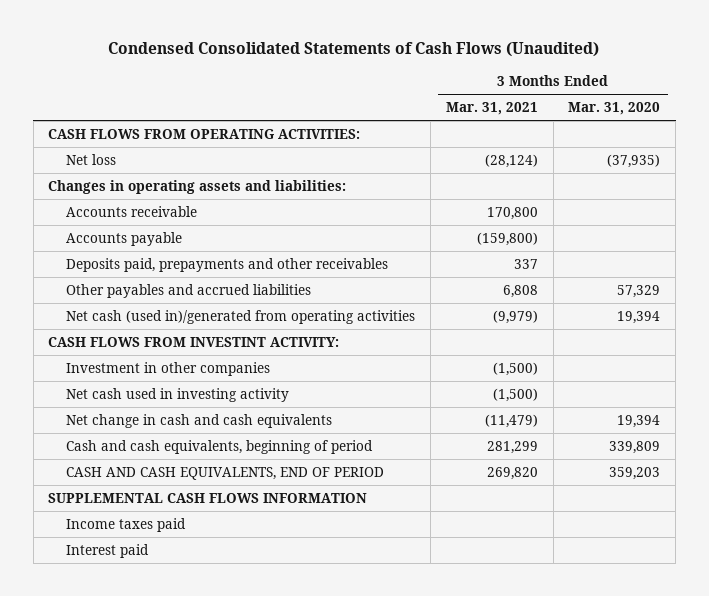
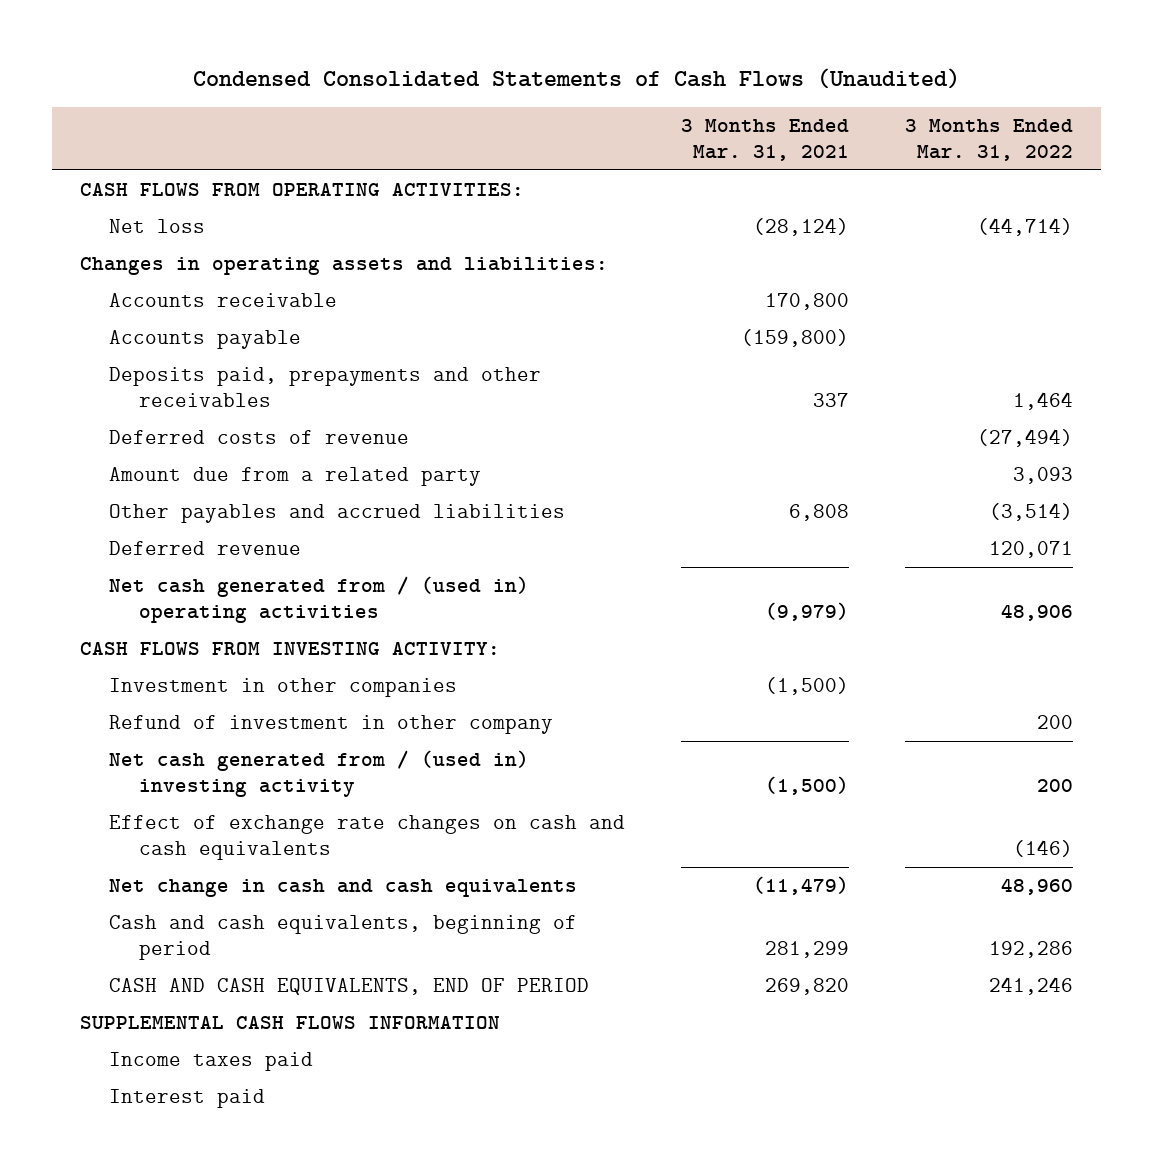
[568,102,661,116] Mar. 31, 2020 -> none
none -> [904,119,1073,161] 3 Months Ended Mar. 31, 2022
none -> [109,430,410,445] Deferred costs of revenue
none -> [109,467,482,487] Amount due from a related party
none -> [109,541,302,556] Deferred revenue
[66,310,416,325] Net cash (used in)/generated from operating activities -> [109,576,530,623] Net cash generated from / (used in) operating activities
[48,337,340,348] CASH FLOWS FROM INVESTINT ACTIVITY: -> [80,642,501,656] CASH FLOWS FROM INVESTING ACTIVITY:
none -> [109,715,554,735] Refund of investment in other company
[66,388,290,403] Net cash used in investing activity -> [109,750,530,797] Net cash generated from / (used in) investing activity
none -> [109,815,626,860] Effect of exchange rate changes on cash and cash equivalents

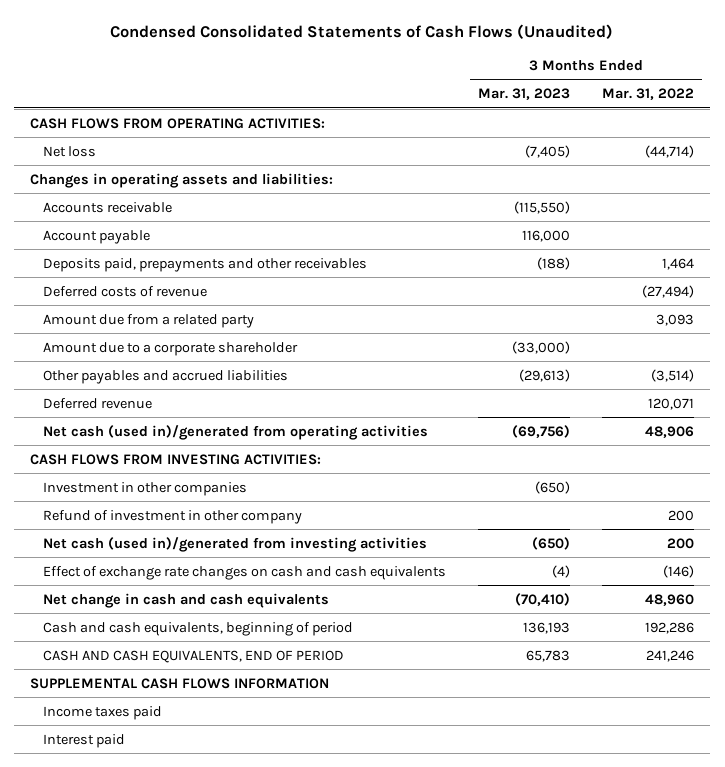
[681,119,850,161] 3 Months Ended Mar. 31, 2021 -> none
none -> [478,88,571,101] Mar. 31, 2023
[109,330,302,350] Accounts payable -> [43,229,151,244] Account payable
none -> [43,341,299,356] Amount due to a corporate shareholder
[109,576,530,623] Net cash generated from / (used in) operating activities -> [43,424,429,440] Net cash (used in)/generated from operating activities
[80,642,501,656] CASH FLOWS FROM INVESTING ACTIVITY: -> [30,453,322,465] CASH FLOWS FROM INVESTING ACTIVITIES:
[109,750,530,797] Net cash generated from / (used in) investing activity -> [43,536,428,552] Net cash (used in)/generated from investing activities

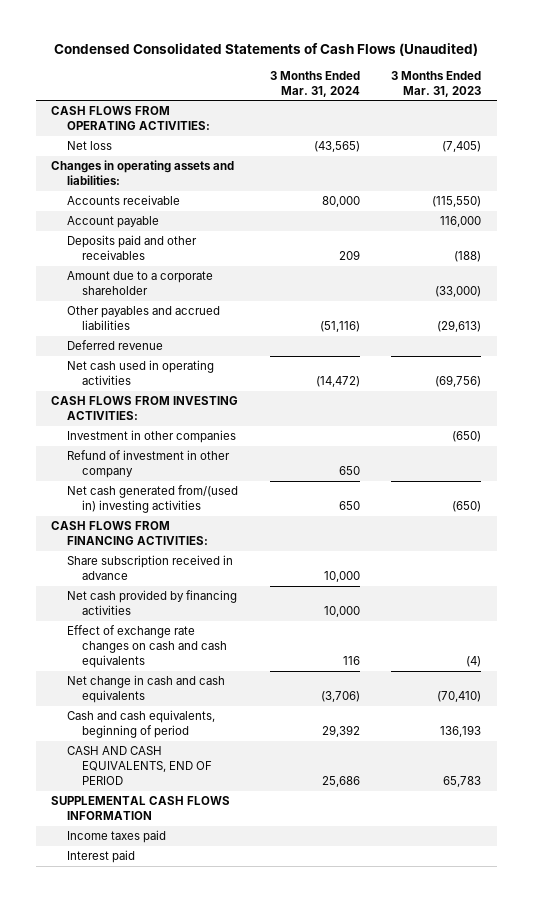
[602,88,695,101] Mar. 31, 2022 -> none
none -> [269,70,360,97] 3 Months Ended Mar. 31, 2024
[43,285,208,297] Deferred costs of revenue -> none
[43,313,255,328] Amount due from a related party -> none
[43,257,368,272] Deposits paid, prepayments and other receivables -> [66,235,197,261] Deposits paid and other receivables
[43,424,429,440] Net cash (used in)/generated from operating activities -> [66,360,214,386] Net cash used in operating activities
[43,536,428,552] Net cash (used in)/generated from investing activities -> [66,485,238,514] Net cash generated from/(used in) investing activities
none -> [51,521,208,546] CASH FLOWS FROM FINANCING ACTIVITIES:
none -> [66,555,233,581] Share subscription received in advance
none -> [66,590,237,616] Net cash provided by financing activities

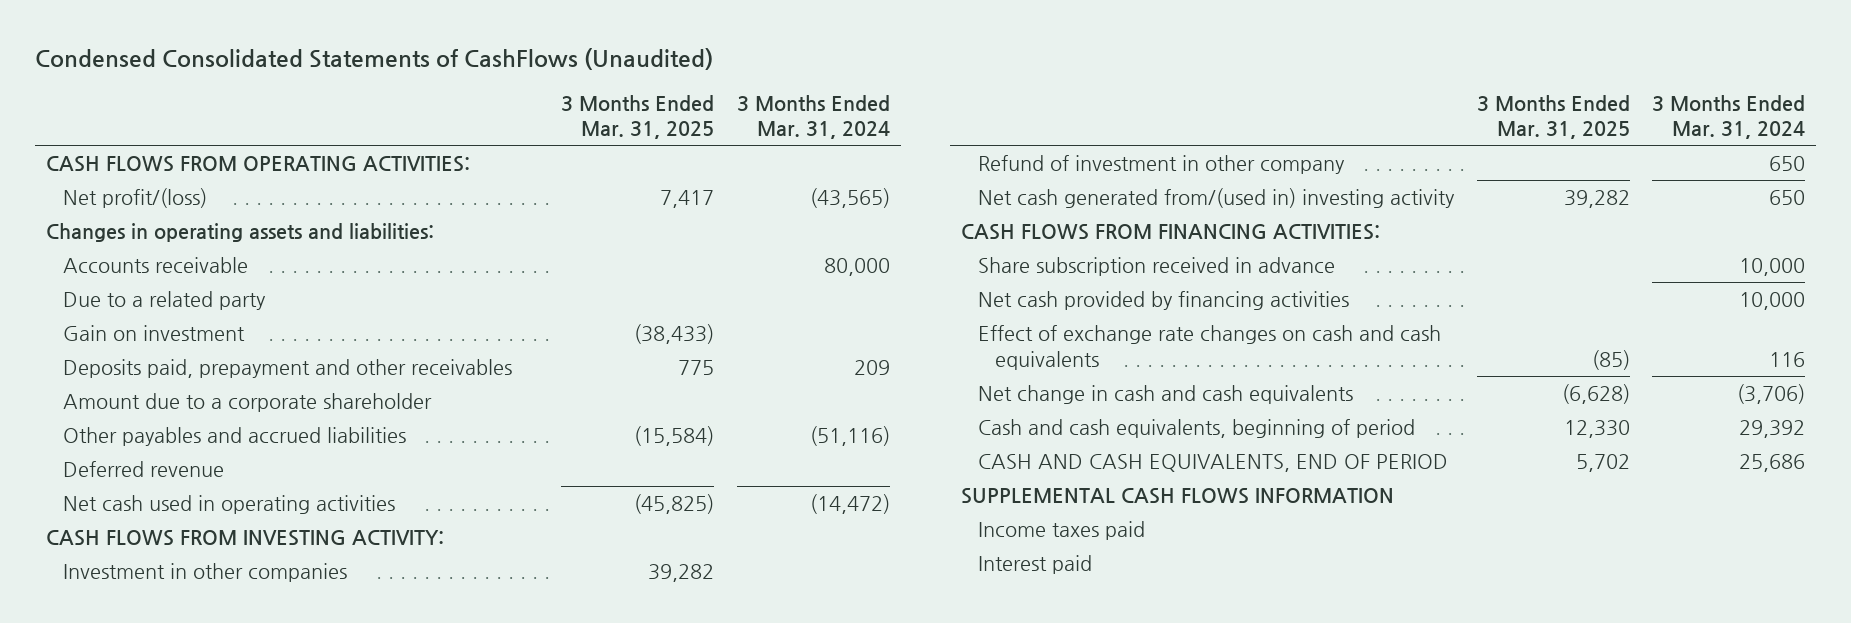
[54,42,479,56] Condensed Consolidated Statements of Cash Flows (Unaudited) -> [34,47,713,70] Condensed Consolidated Statements of CashFlows (Unaudited)
[391,70,482,97] 3 Months Ended Mar. 31, 2023 -> none
none -> [561,94,715,140] 3 Months Ended Mar. 31, 2025
[66,141,112,151] Net loss -> [62,188,207,209] Net profit/(loss)
[66,216,159,229] Account payable -> none
none -> [62,291,266,311] Due to a related party
none -> [62,325,245,342] Gain on investment
[66,235,197,261] Deposits paid and other receivables -> [62,359,512,379] Deposits paid, prepayment and other receivables
[51,396,239,421] CASH FLOWS FROM INVESTING ACTIVITIES: -> [46,530,445,547] CASH FLOWS FROM INVESTING ACTIVITY:
[66,485,238,514] Net cash generated from/(used in) investing activities -> [978,188,1456,209] Net cash generated from/(used in) investing activity

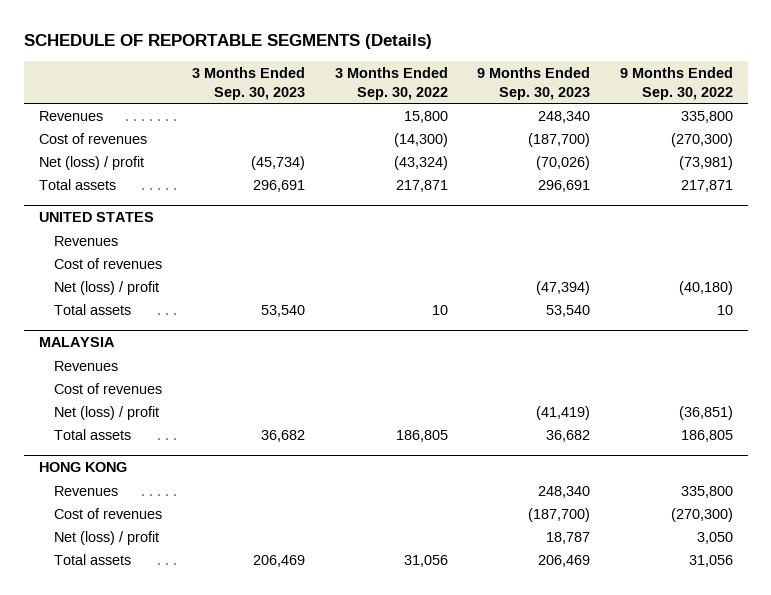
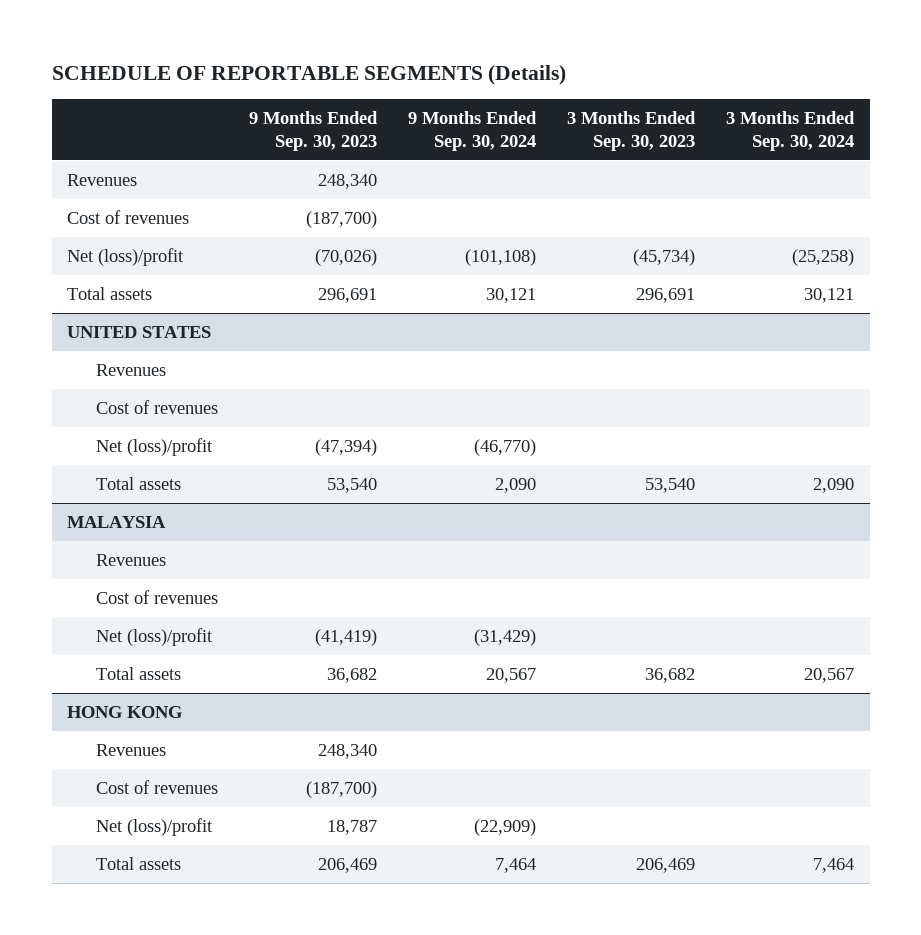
[334,66,448,100] 3 Months Ended Sep. 30, 2022 -> none
[619,66,733,100] 9 Months Ended Sep. 30, 2022 -> none
none -> [407,110,537,152] 9 Months Ended Sep. 30, 2024
none -> [726,110,856,152] 3 Months Ended Sep. 30, 2024
[38,155,144,170] Net (loss) / profit -> [67,247,185,266] Net (loss)/profit
[54,280,160,295] Net (loss) / profit -> [95,437,213,456] Net (loss)/profit
[54,405,160,420] Net (loss) / profit -> [95,627,213,646] Net (loss)/profit
[54,530,160,545] Net (loss) / profit -> [95,817,213,836] Net (loss)/profit

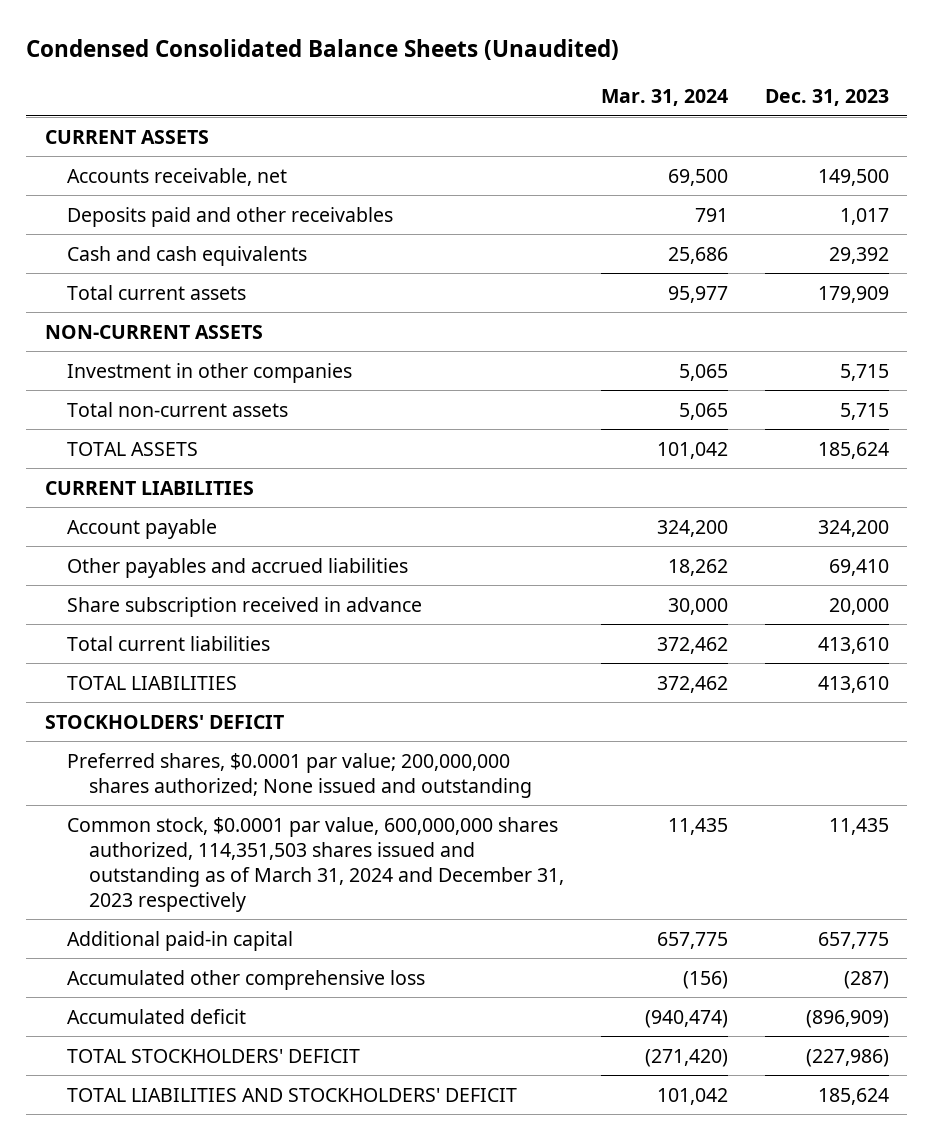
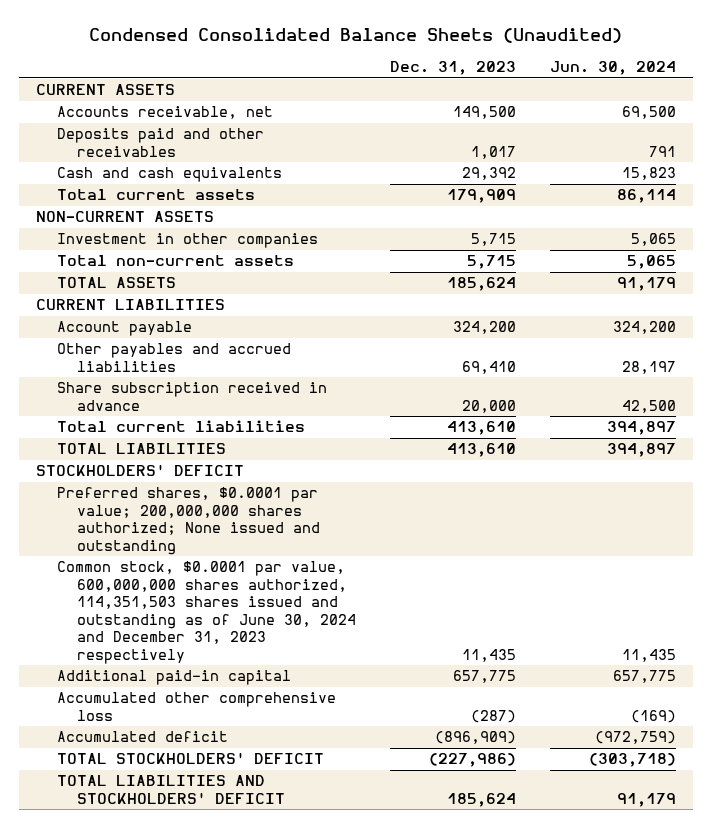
[600,89,728,107] Mar. 31, 2024 -> none
none -> [549,61,676,76] Jun. 30, 2024
[66,816,564,912] Common stock, $0.0001 par value, 600,000,000 shares authorized, 114,351,503 shares issued and outstanding as of March 31, 2024 and December 31, 2023 respectively -> [56,561,357,664] Common stock, $0.0001 par value, 600,000,000 shares authorized, 114,351,503 shares issued and outstanding as of June 30, 2024 and December 31, 2023 respectively

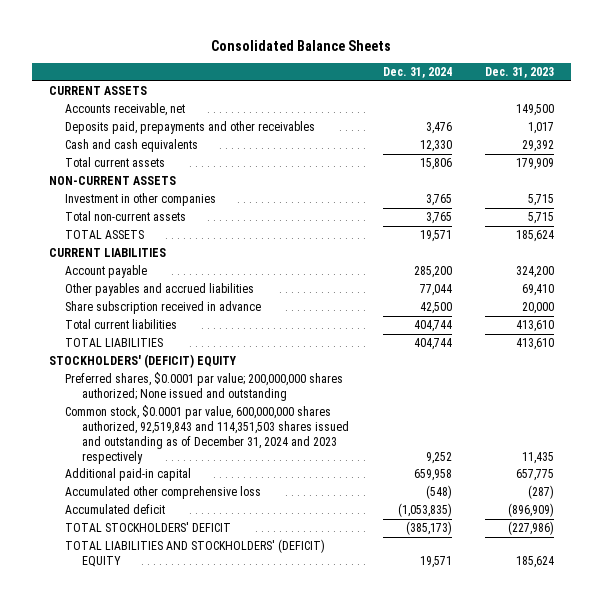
[88,28,622,44] Condensed Consolidated Balance Sheets (Unaudited) -> [211,39,392,51] Consolidated Balance Sheets
[549,61,676,76] Jun. 30, 2024 -> none
none -> [382,66,452,78] Dec. 31, 2024
[56,128,264,157] Deposits paid and other receivables -> [65,121,316,135] Deposits paid, prepayments and other receivables
[36,464,245,477] STOCKHOLDERS' DEFICIT -> [48,354,236,369] STOCKHOLDERS' (DEFICIT) EQUITY
[56,561,357,664] Common stock, $0.0001 par value, 600,000,000 shares authorized, 114,351,503 shares issued and outstanding as of June 30, 2024 and December 31, 2023 respectively -> [65,405,350,464] Common stock, $0.0001 par value, 600,000,000 shares authorized, 92,519,843 and 114,351,503 shares issued and outstanding as of December 31, 2024 and 2023 respectively
[56,775,286,804] TOTAL LIABILITIES AND STOCKHOLDERS' DEFICIT -> [65,539,326,568] TOTAL LIABILITIES AND STOCKHOLDERS' (DEFICIT) EQUITY

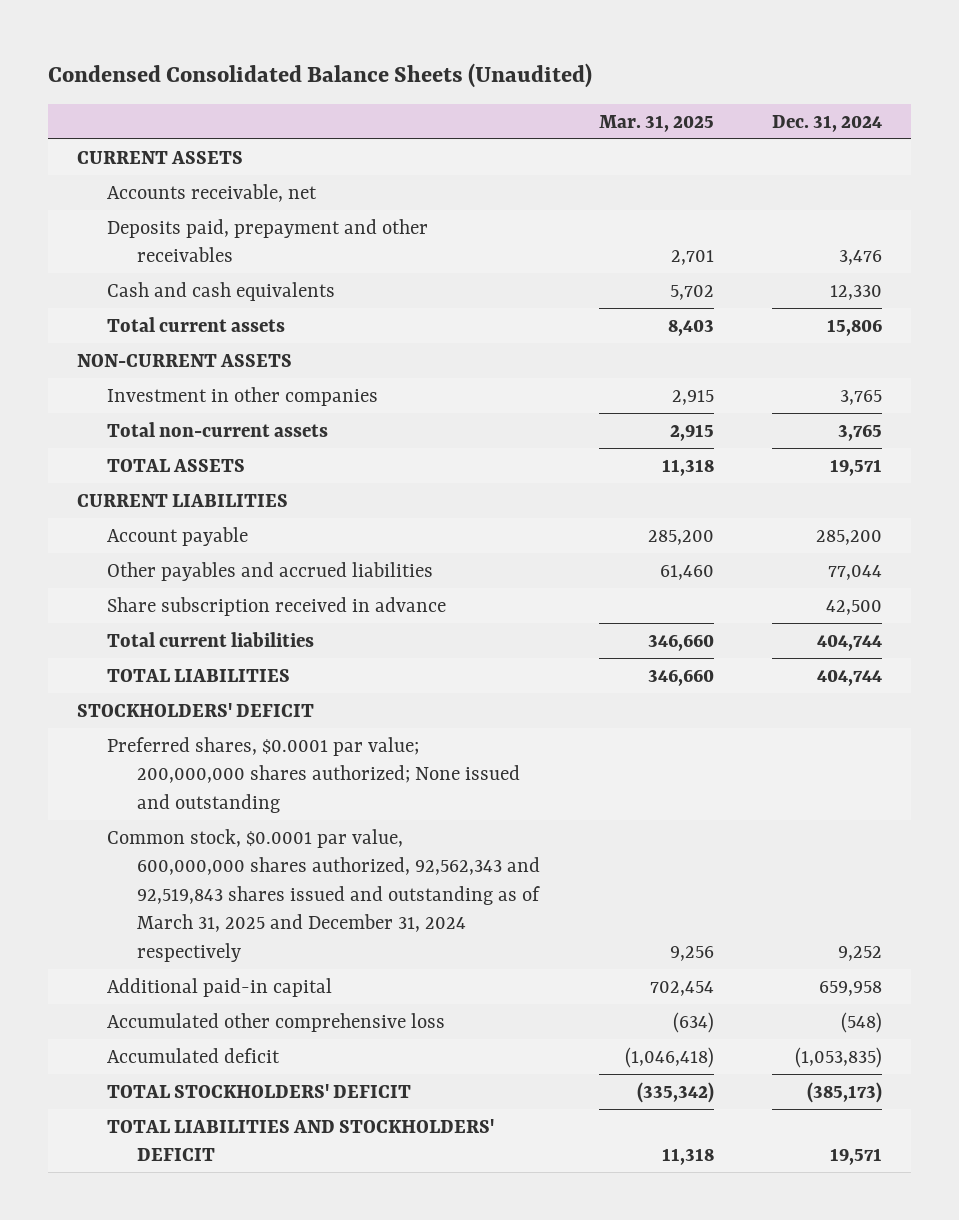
[211,39,392,51] Consolidated Balance Sheets -> [47,63,592,89] Condensed Consolidated Balance Sheets (Unaudited)
[485,66,555,78] Dec. 31, 2023 -> none
none -> [598,114,714,132] Mar. 31, 2025
[65,121,316,135] Deposits paid, prepayments and other receivables -> [107,218,429,263] Deposits paid, prepayment and other receivables
[48,354,236,369] STOCKHOLDERS' (DEFICIT) EQUITY -> [76,702,314,717] STOCKHOLDERS' DEFICIT
[65,405,350,464] Common stock, $0.0001 par value, 600,000,000 shares authorized, 92,519,843 and 114,351,503 shares issued and outstanding as of December 31, 2024 and 2023 respectively -> [107,828,541,962] Common stock, $0.0001 par value, 600,000,000 shares authorized, 92,562,343 and 92,519,843 shares issued and outstanding as of March 31, 2025 and December 31, 2024 respectively
[65,539,326,568] TOTAL LIABILITIES AND STOCKHOLDERS' (DEFICIT) EQUITY -> [107,1118,495,1162] TOTAL LIABILITIES AND STOCKHOLDERS' DEFICIT

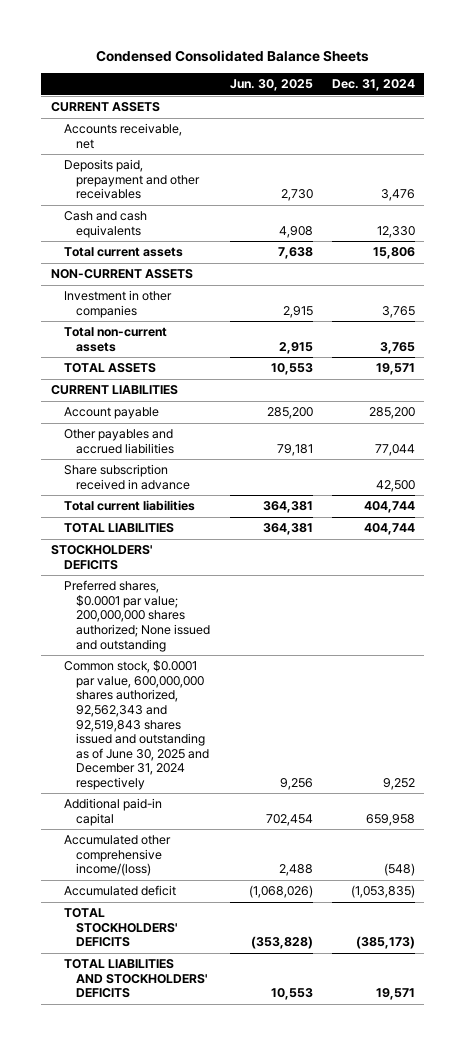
[47,63,592,89] Condensed Consolidated Balance Sheets (Unaudited) -> [95,49,369,62] Condensed Consolidated Balance Sheets
[598,114,714,132] Mar. 31, 2025 -> none
none -> [229,79,313,92] Jun. 30, 2025
[76,702,314,717] STOCKHOLDERS' DEFICIT -> [50,545,152,570] STOCKHOLDERS' DEFICITS
[107,828,541,962] Common stock, $0.0001 par value, 600,000,000 shares authorized, 92,562,343 and 92,519,843 shares issued and outstanding as of March 31, 2025 and December 31, 2024 respectively -> [63,660,210,790] Common stock, $0.0001 par value, 600,000,000 shares authorized, 92,562,343 and 92,519,843 shares issued and outstanding as of June 30, 2025 and December 31, 2024 respectively
[107,1012,446,1032] Accumulated other comprehensive loss -> [63,835,171,877] Accumulated other comprehensive income/(loss)
[107,1083,412,1098] TOTAL STOCKHOLDERS' DEFICIT -> [63,908,178,948] TOTAL STOCKHOLDERS' DEFICITS
[107,1118,495,1162] TOTAL LIABILITIES AND STOCKHOLDERS' DEFICIT -> [63,959,208,999] TOTAL LIABILITIES AND STOCKHOLDERS' DEFICITS

